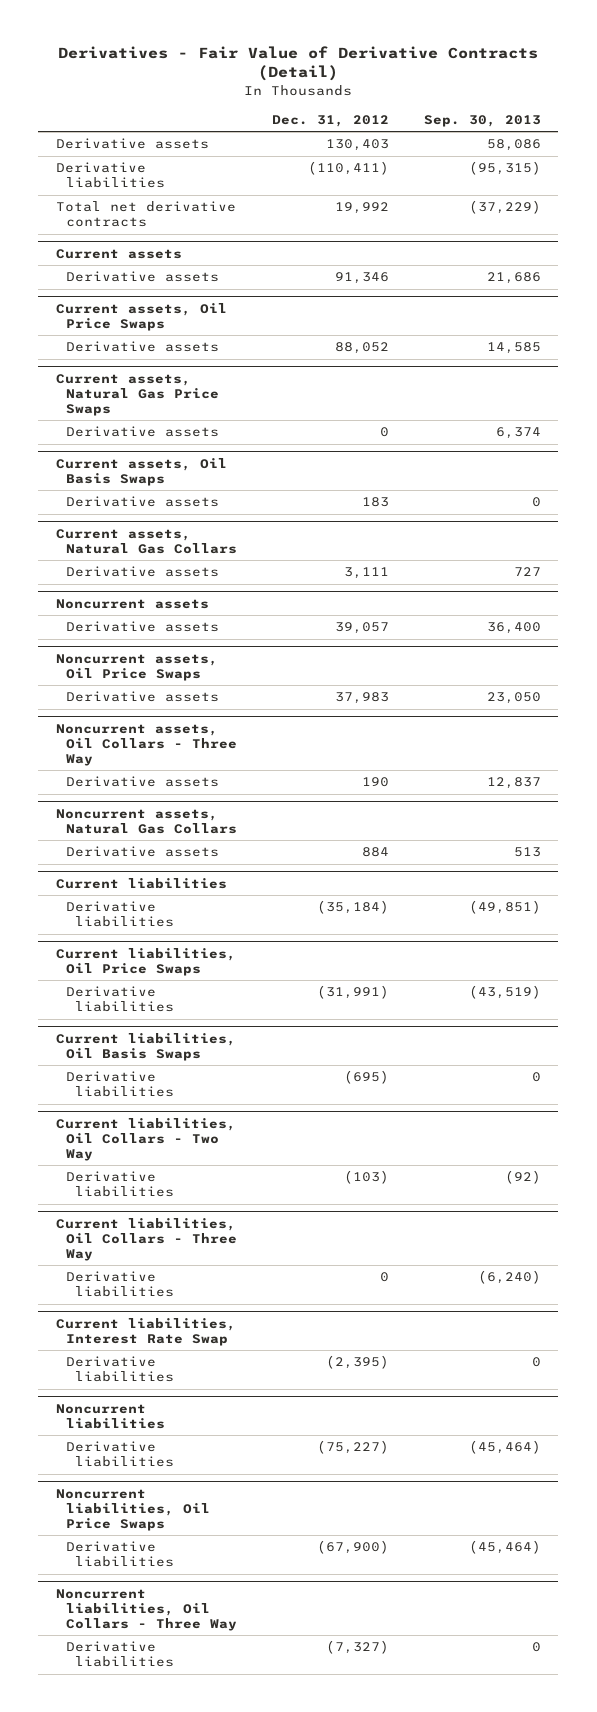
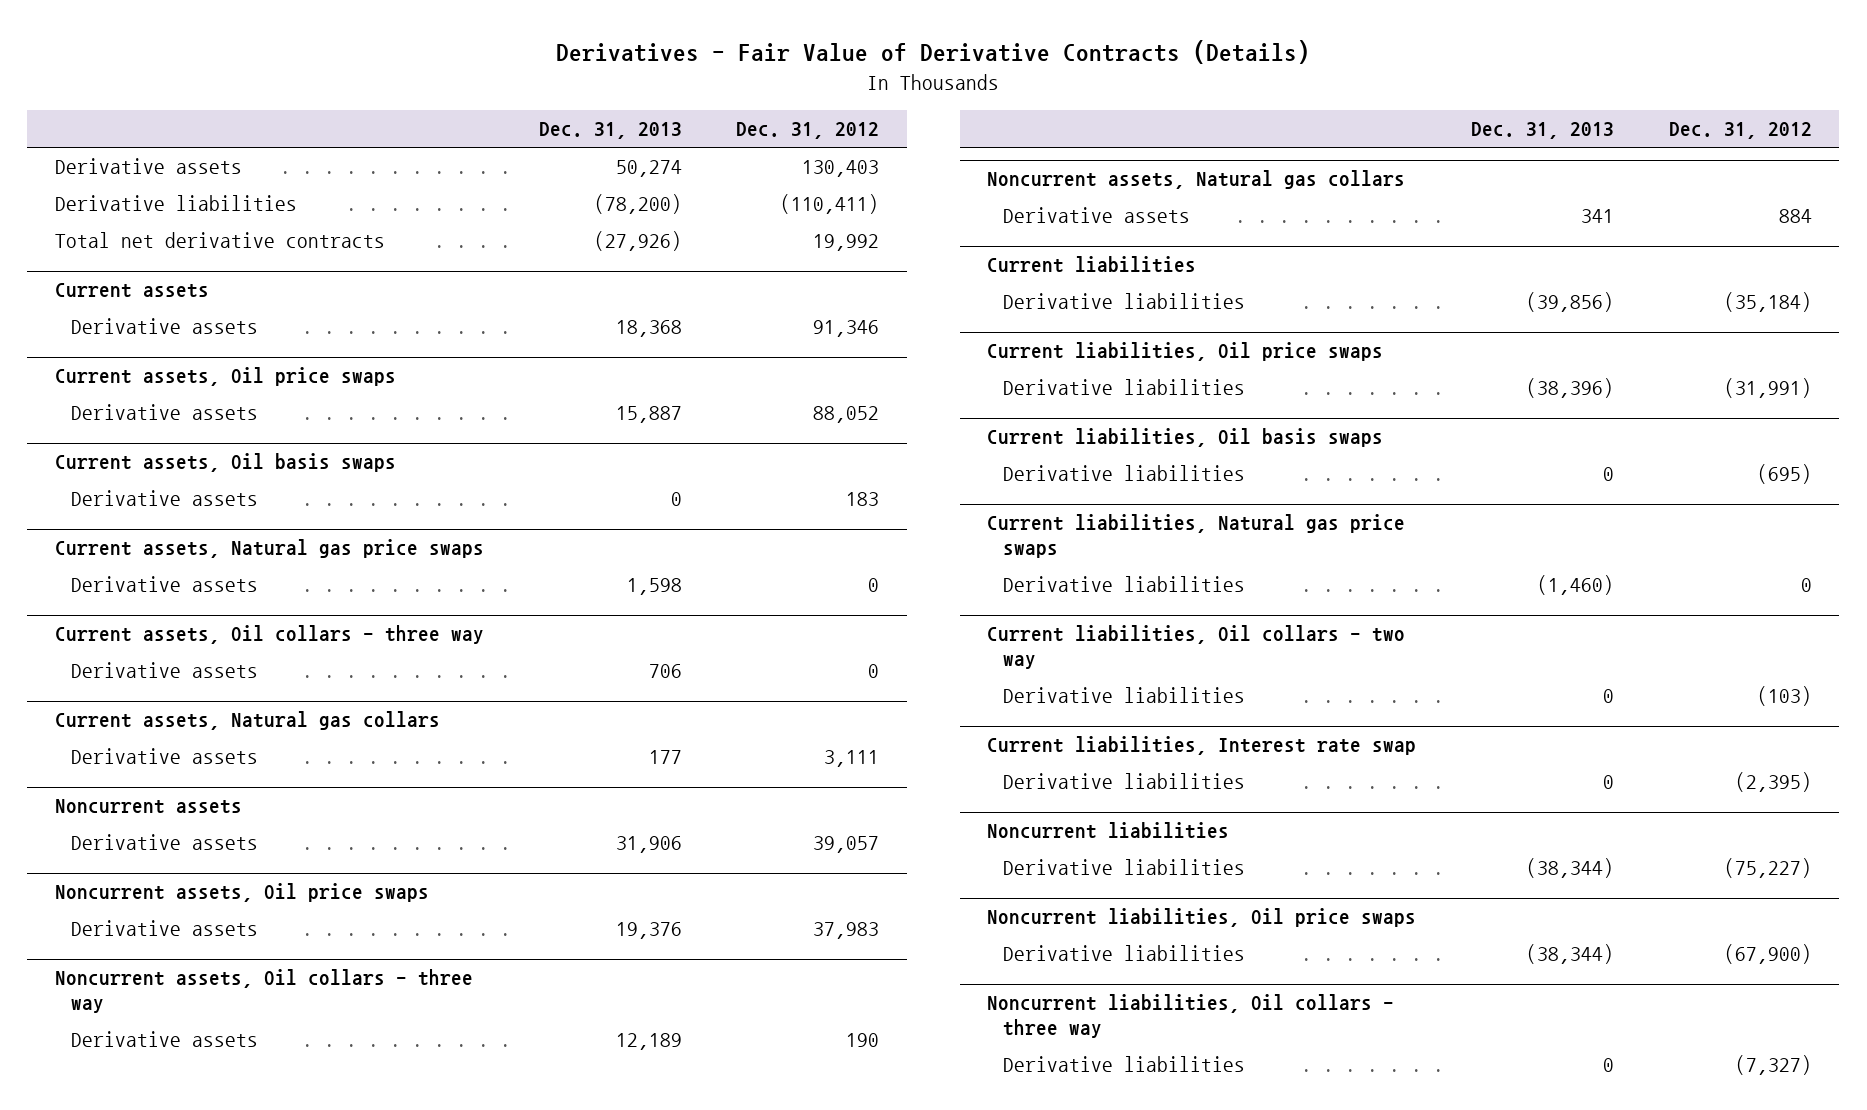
[58,45,539,82] Derivatives - Fair Value of Derivative Contracts (Detail) -> [556,40,1311,65] Derivatives - Fair Value of Derivative Contracts (Details)
[423,114,541,127] Sep. 30, 2013 -> none
none -> [538,122,682,140] Dec. 31, 2013
[55,302,227,331] Current assets, Oil Price Swaps -> [54,367,396,387] Current assets, Oil price swaps
[55,373,219,416] Current assets, Natural Gas Price Swaps -> none
[65,426,219,438] Derivative assets -> none
[55,457,227,486] Current assets, Oil Basis Swaps -> [54,453,396,473] Current assets, Oil basis swaps
none -> [54,539,484,559] Current assets, Natural gas price swaps
none -> [70,576,258,593] Derivative assets
none -> [54,625,484,645] Current assets, Oil collars - three way
none -> [70,662,258,679] Derivative assets
[55,528,237,554] Current assets, Natural Gas Collars -> [54,711,440,731] Current assets, Natural gas collars
[55,653,218,681] Noncurrent assets, Oil Price Swaps -> [54,883,429,903] Noncurrent assets, Oil price swaps
[55,723,237,766] Noncurrent assets, Oil Collars - Three Way -> [54,969,473,1014] Noncurrent assets, Oil collars - three way
[55,808,237,834] Noncurrent assets, Natural Gas Collars -> [987,170,1406,190] Noncurrent assets, Natural gas collars
[55,947,236,976] Current liabilities, Oil Price Swaps -> [987,342,1384,362] Current liabilities, Oil price swaps
[55,1032,236,1061] Current liabilities, Oil Basis Swaps -> [987,428,1384,448] Current liabilities, Oil basis swaps
[55,1117,236,1161] Current liabilities, Oil Collars - Two Way -> none
[65,1171,175,1198] Derivative liabilities -> none
[55,1217,237,1261] Current liabilities, Oil Collars - Three Way -> none
none -> [987,514,1406,559] Current liabilities, Natural gas price swaps
none -> [987,625,1406,670] Current liabilities, Oil collars - two way
none -> [1003,687,1246,704] Derivative liabilities
[55,1317,236,1346] Current liabilities, Interest Rate Swap -> [987,736,1417,756] Current liabilities, Interest rate swap
[55,1488,210,1531] Noncurrent liabilities, Oil Price Swaps -> [987,908,1417,928] Noncurrent liabilities, Oil price swaps
[55,1588,237,1631] Noncurrent liabilities, Oil Collars - Three Way -> [987,994,1395,1039] Noncurrent liabilities, Oil collars - three way

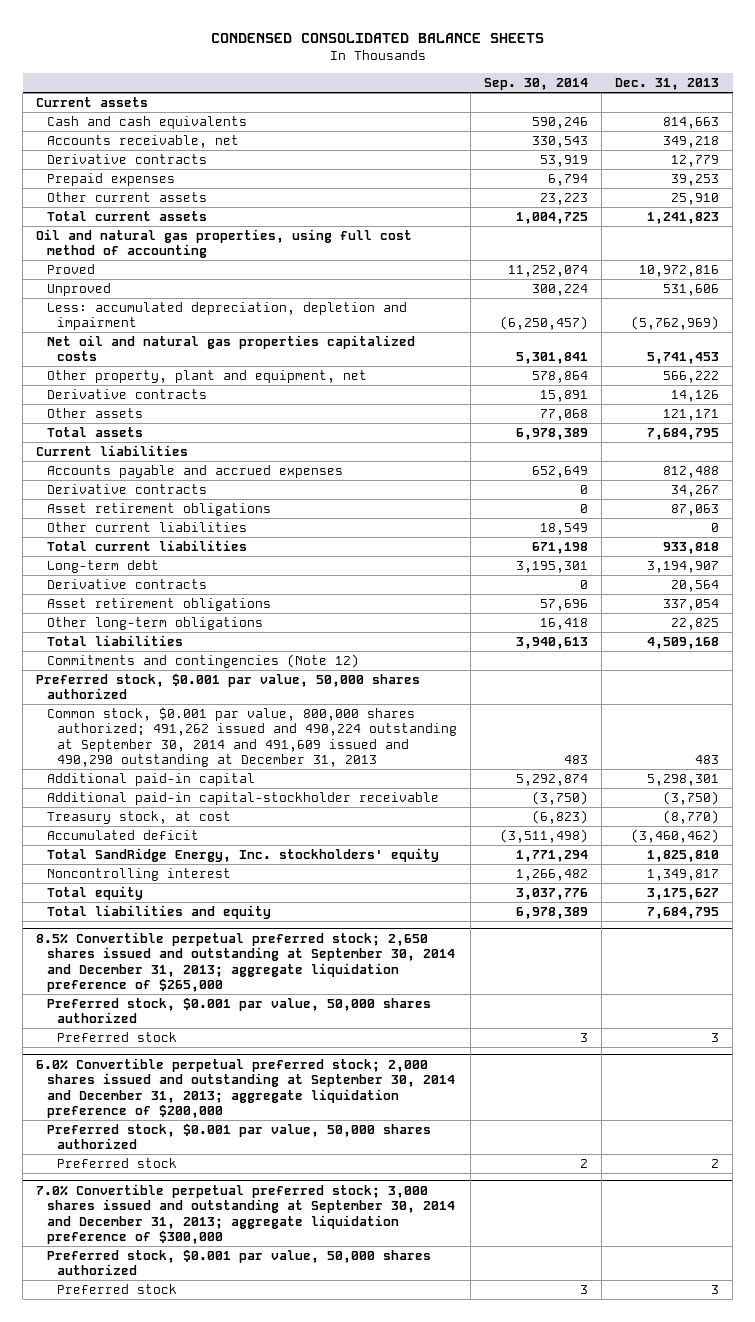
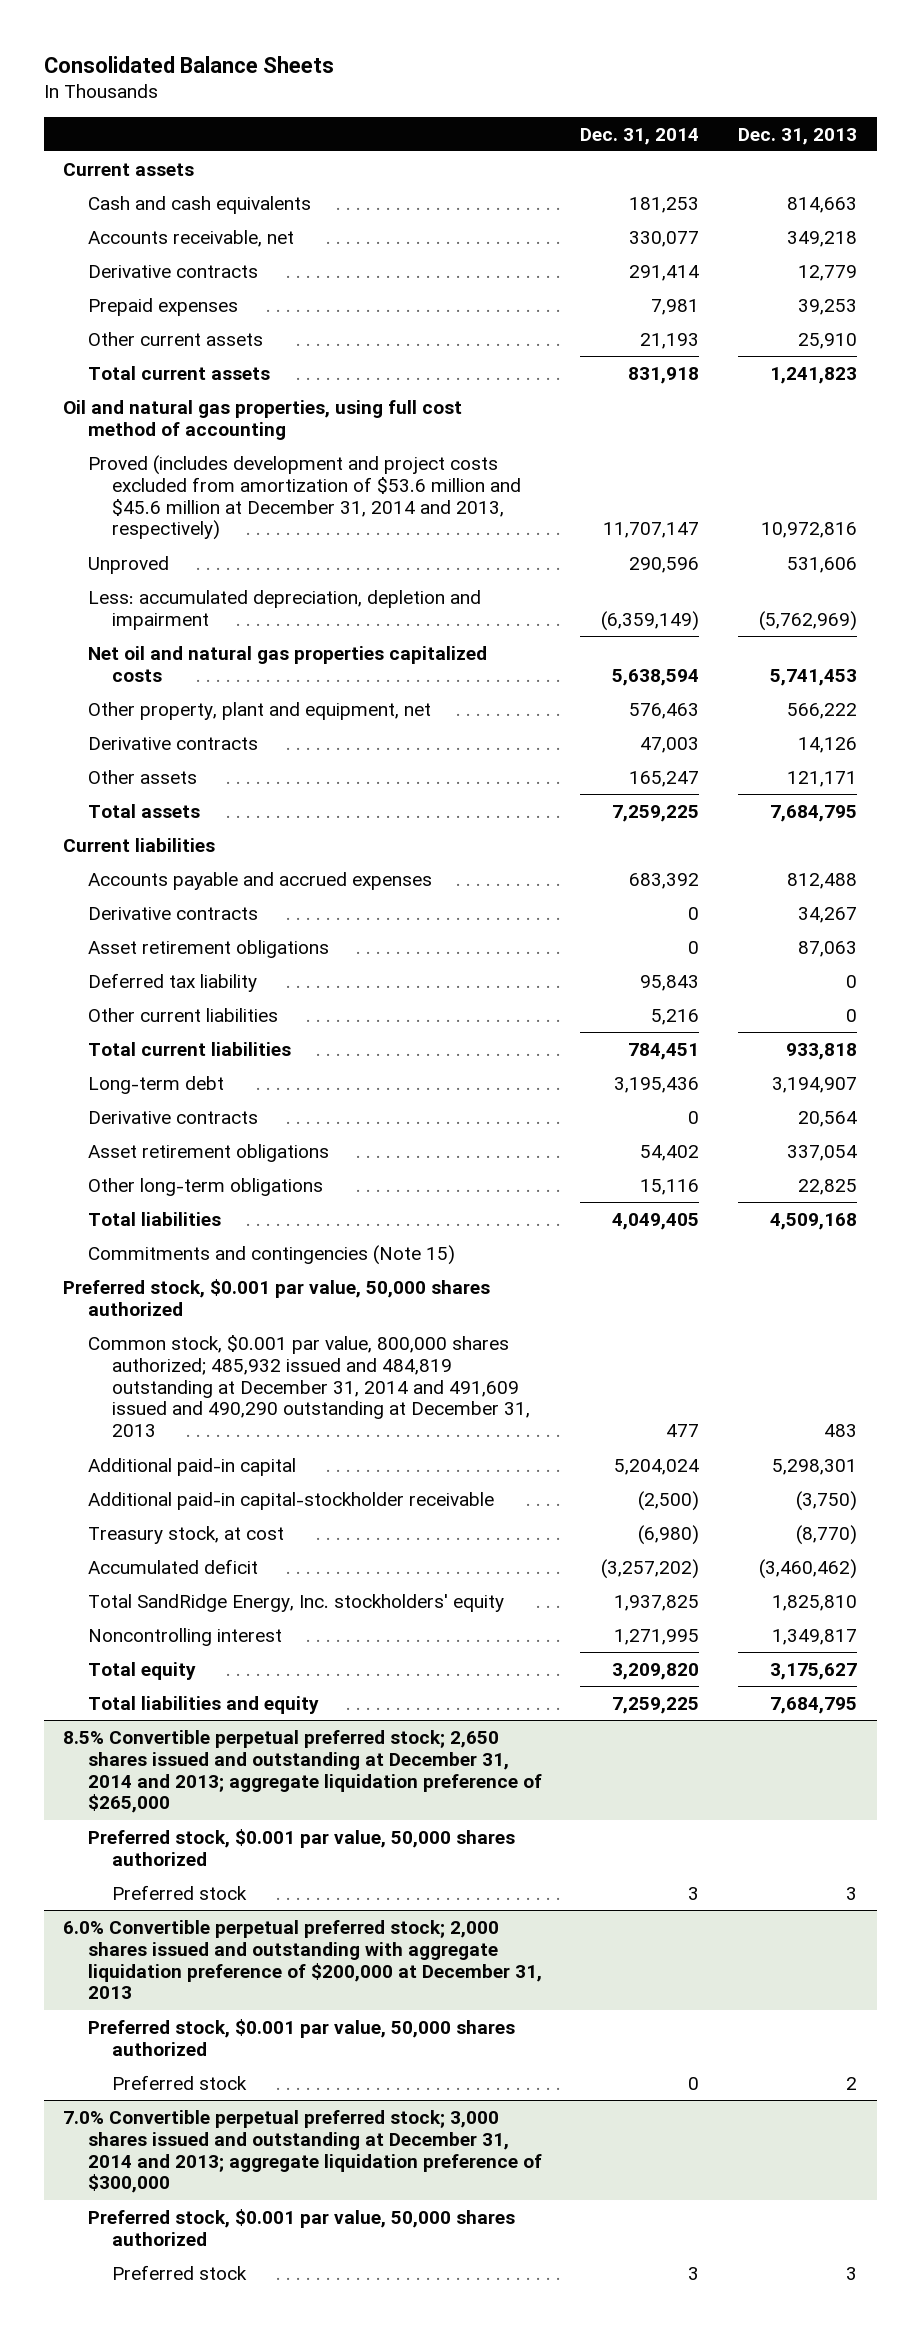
[210,32,544,43] CONDENSED CONSOLIDATED BALANCE SHEETS -> [43,55,334,73] Consolidated Balance Sheets
[483,78,588,91] Sep. 30, 2014 -> none
none -> [580,127,700,145] Dec. 31, 2014
[46,263,95,274] Proved -> [87,454,521,541] Proved (includes development and project costs excluded from amortization of $53.6 million and $45.6 million at December 31, 2014 and 2013, respectively)
none -> [87,972,257,992] Deferred tax liability
[46,653,359,668] Commitments and contingencies (Note 12) -> [87,1244,455,1265] Commitments and contingencies (Note 15)
[46,706,457,768] Common stock, $0.001 par value, 800,000 shares authorized; 491,262 issued and 490,224 outstanding at September 30, 2014 and 491,609 issued and 490,290 outstanding at December 31, 2013 -> [87,1334,530,1438] Common stock, $0.001 par value, 800,000 shares authorized; 485,932 issued and 484,819 outstanding at December 31, 2014 and 491,609 issued and 490,290 outstanding at December 31, 2013
[36,931,455,993] 8.5% Convertible perpetual preferred stock; 2,650 shares issued and outstanding at September 30, 2014 and December 31, 2013; aggregate liquidation preference of $265,000 -> [63,1729,542,1814] 8.5% Convertible perpetual preferred stock; 2,650 shares issued and outstanding at December 31, 2014 and 2013; aggregate liquidation preference of $265,000
[36,1057,455,1119] 6.0% Convertible perpetual preferred stock; 2,000 shares issued and outstanding at September 30, 2014 and December 31, 2013; aggregate liquidation preference of $200,000 -> [63,1919,542,2000] 6.0% Convertible perpetual preferred stock; 2,000 shares issued and outstanding with aggregate liquidation preference of $200,000 at December 31, 2013
[36,1183,455,1245] 7.0% Convertible perpetual preferred stock; 3,000 shares issued and outstanding at September 30, 2014 and December 31, 2013; aggregate liquidation preference of $300,000 -> [63,2109,542,2194] 7.0% Convertible perpetual preferred stock; 3,000 shares issued and outstanding at December 31, 2014 and 2013; aggregate liquidation preference of $300,000

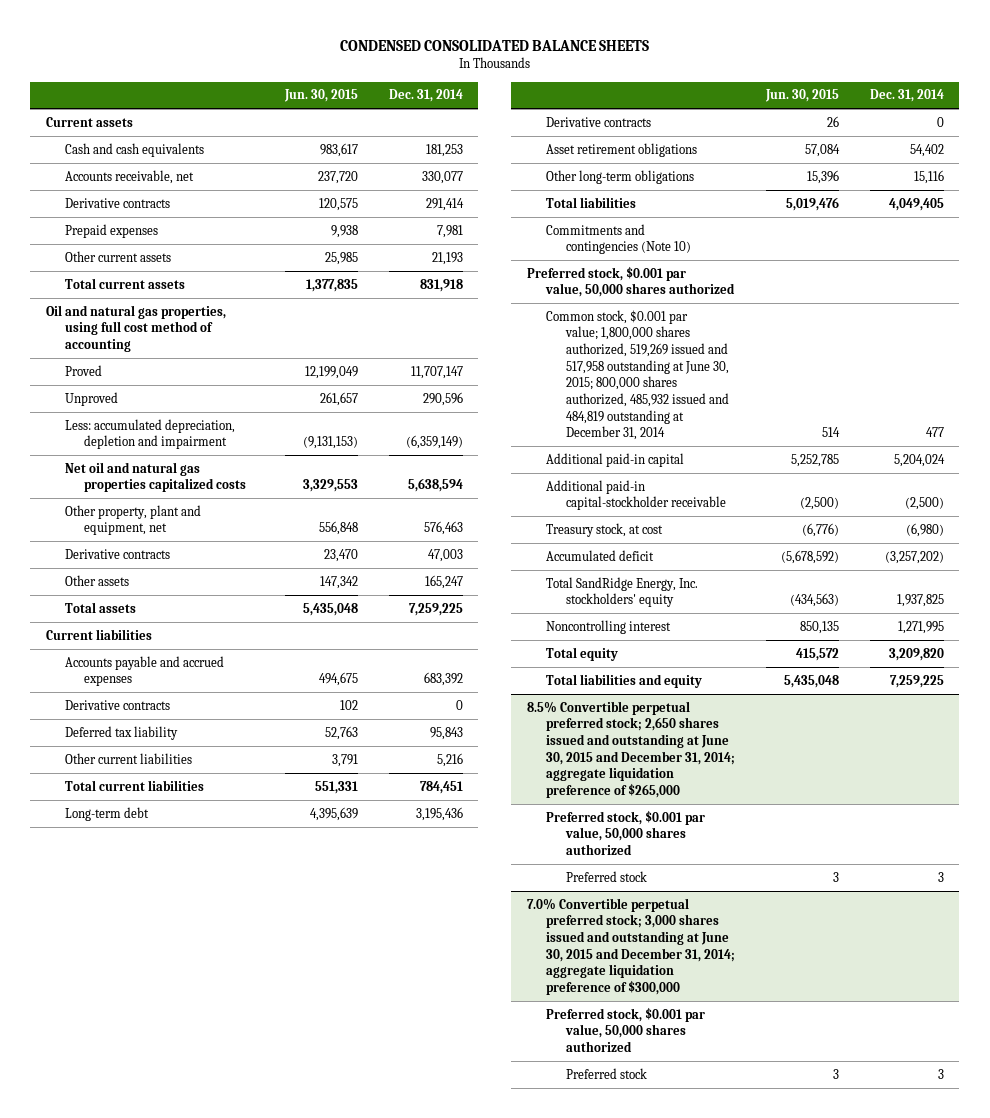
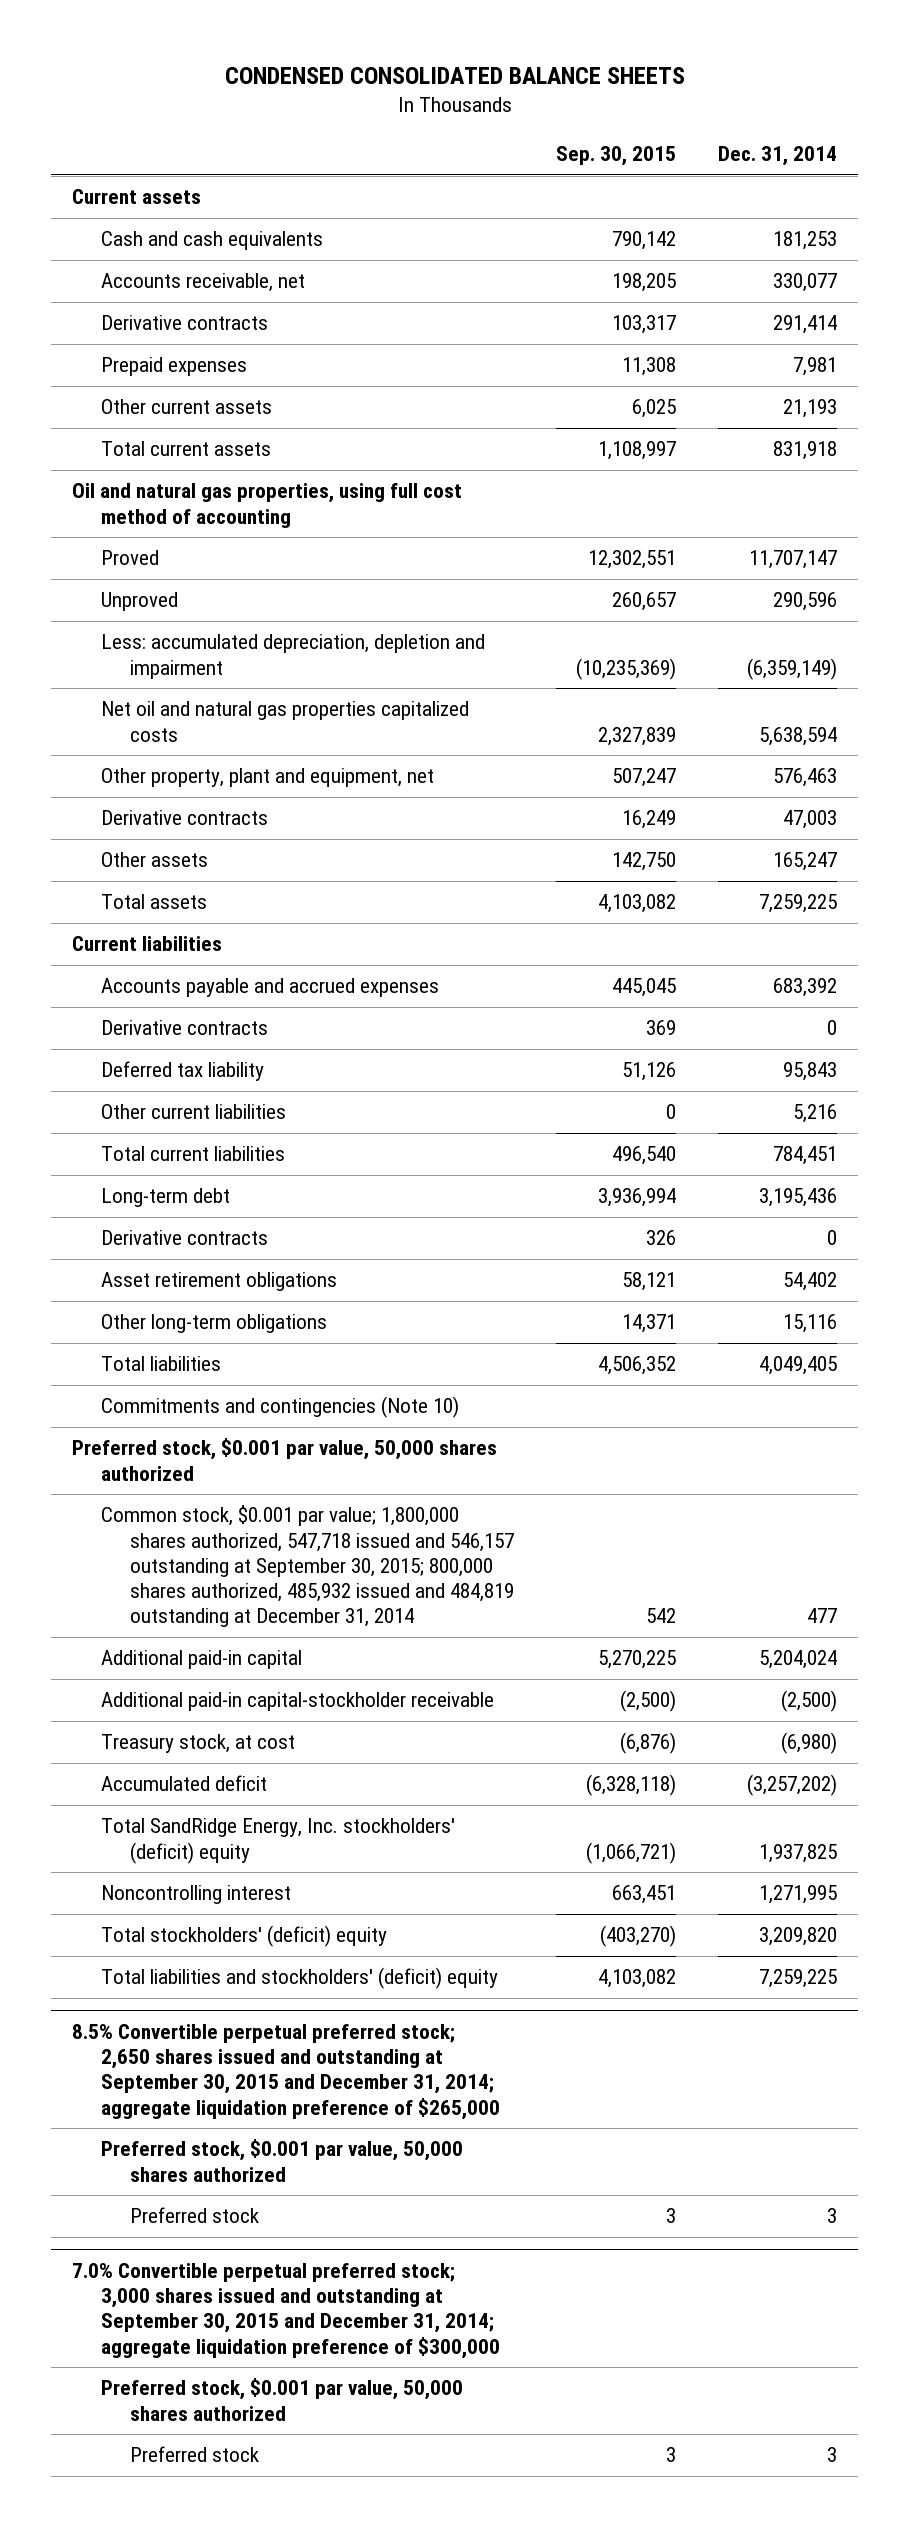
[283,89,358,103] Jun. 30, 2015 -> none
none -> [556,146,677,167] Sep. 30, 2015
[546,309,729,441] Common stock, $0.001 par value; 1,800,000 shares authorized, 519,269 issued and 517,958 outstanding at June 30, 2015; 800,000 shares authorized, 485,932 issued and 484,819 outstanding at December 31, 2014 -> [101,1505,515,1628] Common stock, $0.001 par value; 1,800,000 shares authorized, 547,718 issued and 546,157 outstanding at September 30, 2015; 800,000 shares authorized, 485,932 issued and 484,819 outstanding at December 31, 2014
[546,576,699,608] Total SandRidge Energy, Inc. stockholders' equity -> [101,1818,456,1864] Total SandRidge Energy, Inc. stockholders' (deficit) equity
[546,646,619,661] Total equity -> [101,1925,388,1948] Total stockholders' (deficit) equity
[546,673,703,688] Total liabilities and equity -> [101,1967,499,1990] Total liabilities and stockholders' (deficit) equity
[526,700,736,798] 8.5% Convertible perpetual preferred stock; 2,650 shares issued and outstanding at June 30, 2015 and December 31, 2014; aggregate liquidation preference of $265,000 -> [72,2023,501,2120] 8.5% Convertible perpetual preferred stock; 2,650 shares issued and outstanding at September 30, 2015 and December 31, 2014; aggregate liquidation preference of $265,000
[526,897,736,995] 7.0% Convertible perpetual preferred stock; 3,000 shares issued and outstanding at June 30, 2015 and December 31, 2014; aggregate liquidation preference of $300,000 -> [72,2262,501,2359] 7.0% Convertible perpetual preferred stock; 3,000 shares issued and outstanding at September 30, 2015 and December 31, 2014; aggregate liquidation preference of $300,000

